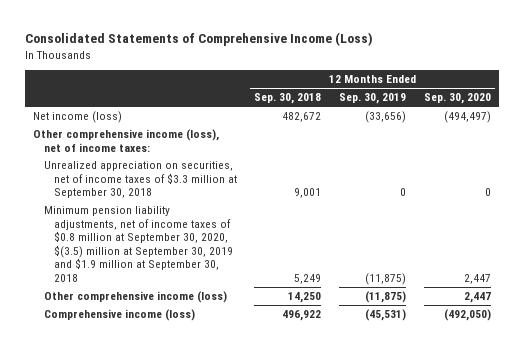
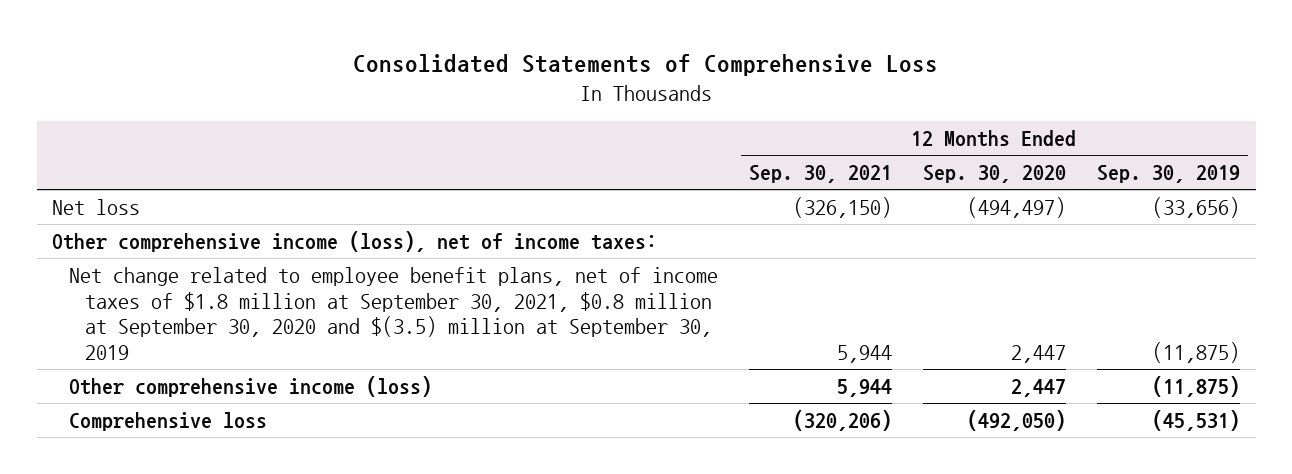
[24,31,373,46] Consolidated Statements of Comprehensive Income (Loss) -> [353,53,939,76] Consolidated Statements of Comprehensive Loss
[254,93,322,105] Sep. 30, 2018 -> none
none -> [748,165,892,184] Sep. 30, 2021
[33,111,123,124] Net income (loss) -> [52,198,141,215] Net loss
[43,161,237,199] Unrealized appreciation on securities, net of income taxes of $3.3 million at September 30, 2018 -> none
[43,206,233,282] Minimum pension liability adjustments, net of income taxes of $0.8 million at September 30, 2020, $(3.5) million at September 30, 2019 and $1.9 million at September 30, 2018 -> [68,266,718,361] Net change related to employee benefit plans, net of income taxes of $1.8 million at September 30, 2021, $0.8 million at September 30, 2020 and $(3.5) million at September 30, 2019
[43,309,195,322] Comprehensive income (loss) -> [68,411,267,431] Comprehensive loss

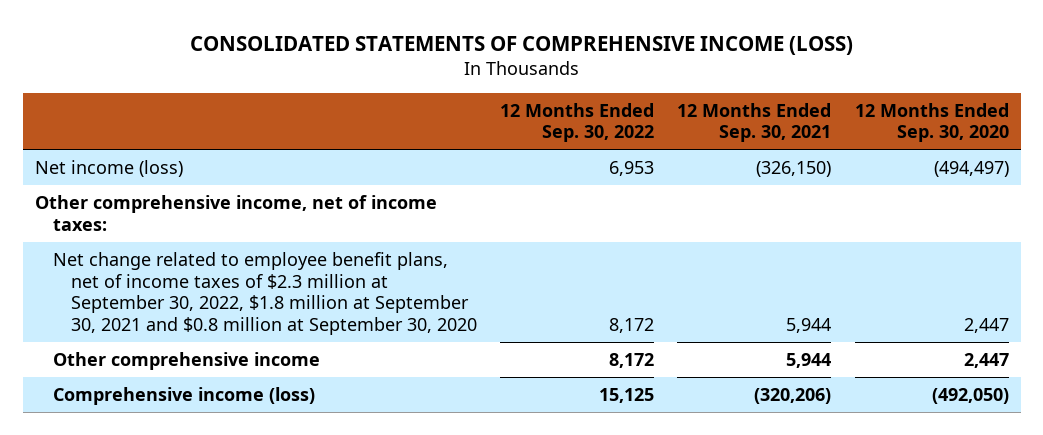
[353,53,939,76] Consolidated Statements of Comprehensive Loss -> [189,35,853,55] CONSOLIDATED STATEMENTS OF COMPREHENSIVE INCOME (LOSS)
[1097,165,1241,184] Sep. 30, 2019 -> none
none -> [499,102,654,143] 12 Months Ended Sep. 30, 2022
[52,198,141,215] Net loss -> [34,160,183,178] Net income (loss)
[52,230,658,252] Other comprehensive income (loss), net of income taxes: -> [34,195,437,231] Other comprehensive income, net of income taxes:
[68,266,718,361] Net change related to employee benefit plans, net of income taxes of $1.8 million at September 30, 2021, $0.8 million at September 30, 2020 and $(3.5) million at September 30, 2019 -> [52,252,477,335] Net change related to employee benefit plans, net of income taxes of $2.3 million at September 30, 2022, $1.8 million at September 30, 2021 and $0.8 million at September 30, 2020
[68,375,432,397] Other comprehensive income (loss) -> [52,352,320,371] Other comprehensive income
[68,411,267,431] Comprehensive loss -> [52,387,315,406] Comprehensive income (loss)

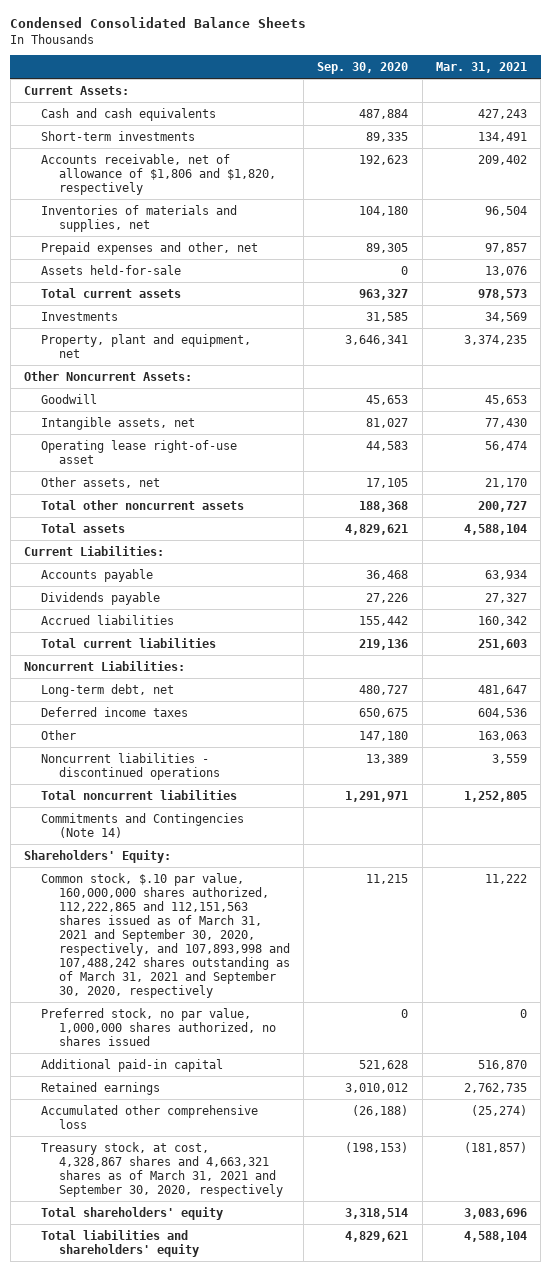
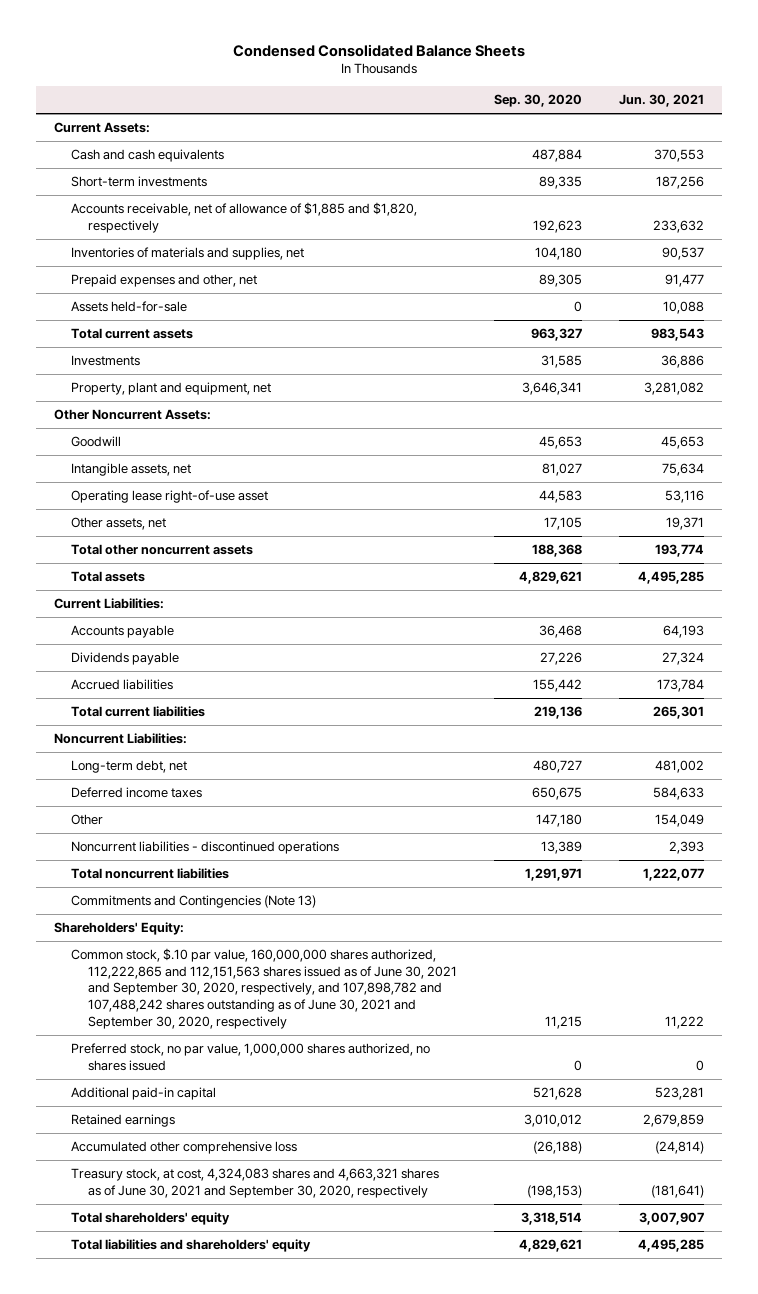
[435,61,527,73] Mar. 31, 2021 -> none
none -> [618,94,704,108] Jun. 30, 2021
[41,153,276,195] Accounts receivable, net of allowance of $1,806 and $1,820, respectively -> [71,202,418,233] Accounts receivable, net of allowance of $1,885 and $1,820, respectively
[41,812,245,838] Commitments and Contingencies (Note 14) -> [71,895,317,909] Commitments and Contingencies (Note 13)
[41,872,290,998] Common stock, $.10 par value, 160,000,000 shares authorized, 112,222,865 and 112,151,563 shares issued as of March 31, 2021 and September 30, 2020, respectively, and 107,893,998 and 107,488,242 shares outstanding as of March 31, 2021 and September 30, 2020, respectively -> [71,948,457,1029] Common stock, $.10 par value, 160,000,000 shares authorized, 112,222,865 and 112,151,563 shares issued as of June 30, 2021 and September 30, 2020, respectively, and 107,898,782 and 107,488,242 shares outstanding as of June 30, 2021 and September 30, 2020, respectively
[41,1141,283,1197] Treasury stock, at cost, 4,328,867 shares and 4,663,321 shares as of March 31, 2021 and September 30, 2020, respectively -> [71,1168,440,1198] Treasury stock, at cost, 4,324,083 shares and 4,663,321 shares as of June 30, 2021 and September 30, 2020, respectively

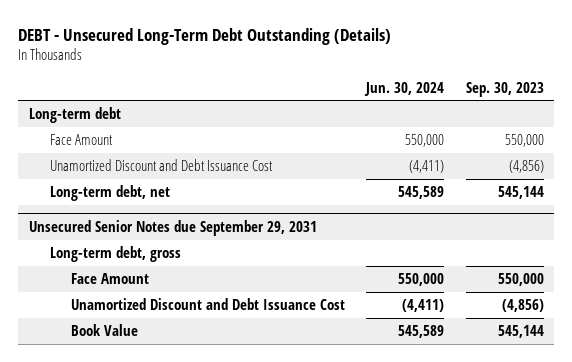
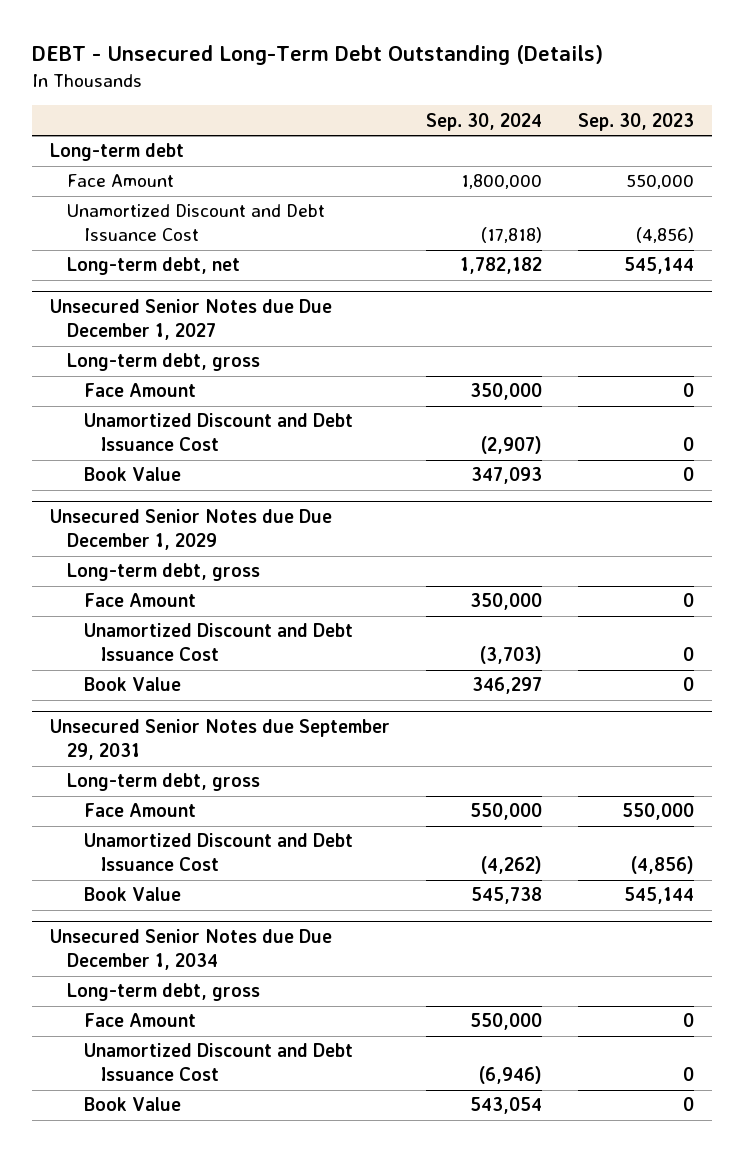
[364,81,445,96] Jun. 30, 2024 -> none
none -> [426,112,543,131] Sep. 30, 2024
none -> [49,299,332,341] Unsecured Senior Notes due Due December 1, 2027
none -> [66,353,260,372] Long-term debt, gross
none -> [83,383,196,398] Face Amount
none -> [83,413,353,452] Unamortized Discount and Debt Issuance Cost
none -> [83,467,181,482] Book Value
none -> [49,509,332,551] Unsecured Senior Notes due Due December 1, 2029
none -> [66,563,260,582] Long-term debt, gross
none -> [83,593,196,608] Face Amount
none -> [83,623,353,662] Unamortized Discount and Debt Issuance Cost
none -> [83,677,181,692] Book Value
none -> [49,929,332,971] Unsecured Senior Notes due Due December 1, 2034
none -> [66,983,260,1002] Long-term debt, gross
none -> [83,1013,196,1028] Face Amount
none -> [83,1043,353,1082] Unamortized Discount and Debt Issuance Cost
none -> [83,1097,181,1112] Book Value

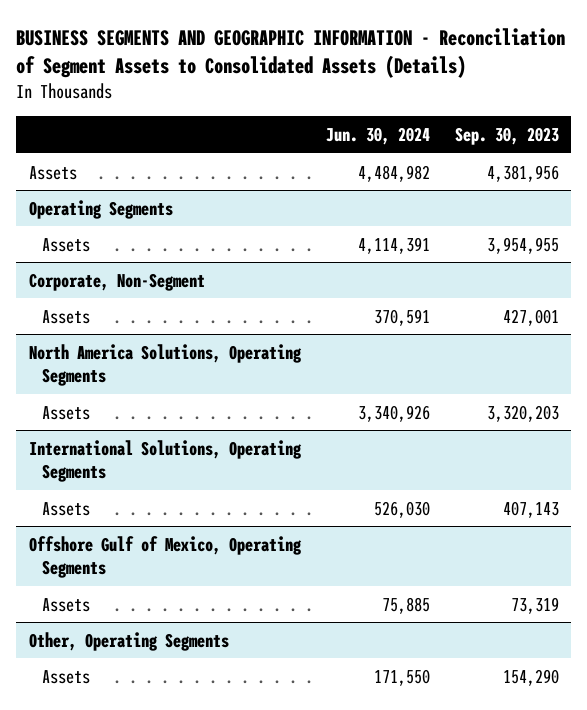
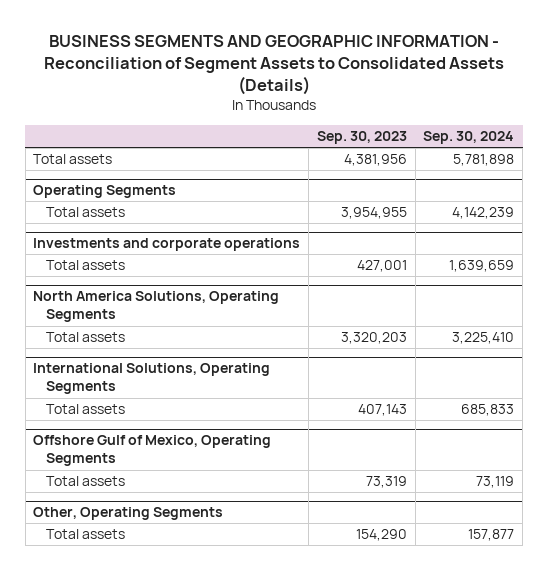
[325,126,430,145] Jun. 30, 2024 -> none
none -> [423,131,515,145] Sep. 30, 2024
[28,165,77,180] Assets -> [33,154,113,165] Total assets
[41,237,90,252] Assets -> [46,207,126,218] Total assets
[28,272,205,291] Corporate, Non-Segment -> [33,238,301,252] Investments and corporate operations
[41,309,90,324] Assets -> [46,260,126,271] Total assets
[41,405,90,420] Assets -> [46,332,126,343] Total assets
[41,501,90,516] Assets -> [46,404,126,415] Total assets
[41,597,90,612] Assets -> [46,476,126,487] Total assets
[41,669,90,684] Assets -> [46,529,126,540] Total assets

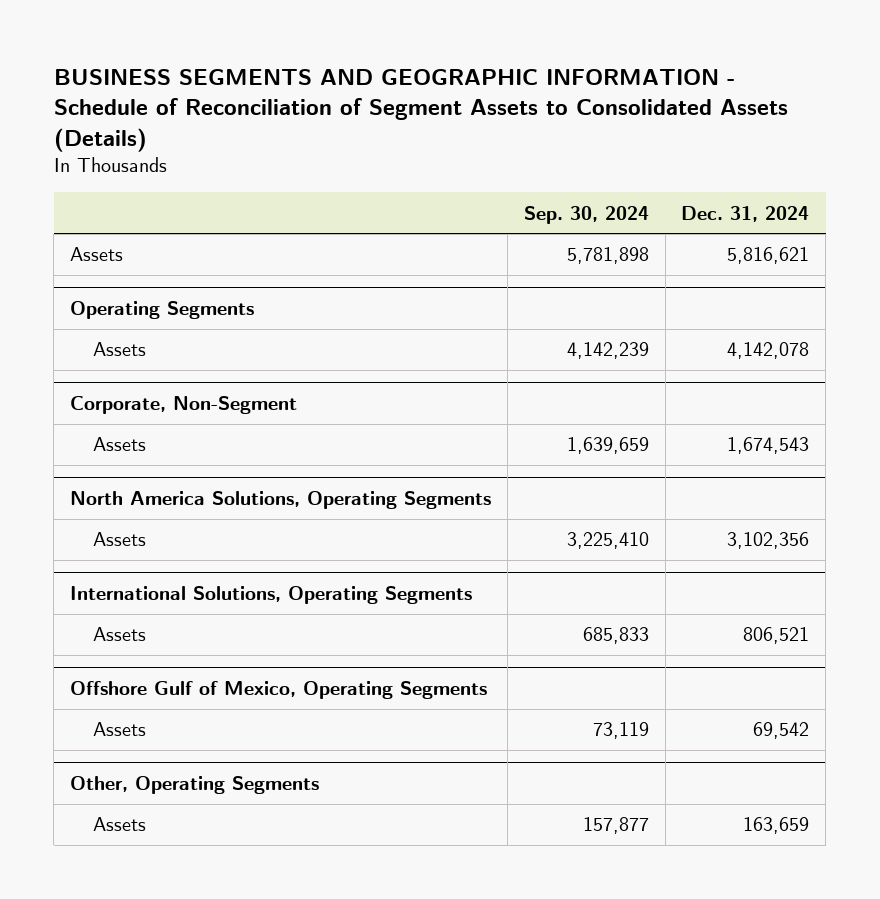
[43,35,504,96] BUSINESS SEGMENTS AND GEOGRAPHIC INFORMATION - Reconciliation of Segment Assets to Consolidated Assets (Details) -> [53,68,788,152] BUSINESS SEGMENTS AND GEOGRAPHIC INFORMATION - Schedule of Reconciliation of Segment Assets to Consolidated Assets (Details)
[316,131,407,145] Sep. 30, 2023 -> none
none -> [681,205,810,222] Dec. 31, 2024
[33,154,113,165] Total assets -> [70,247,124,262] Assets
[46,207,126,218] Total assets -> [93,342,147,357] Assets
[33,238,301,252] Investments and corporate operations -> [70,396,298,415] Corporate, Non-Segment
[46,260,126,271] Total assets -> [93,437,147,452] Assets
[46,332,126,343] Total assets -> [93,532,147,547] Assets
[46,404,126,415] Total assets -> [93,627,147,642] Assets
[46,476,126,487] Total assets -> [93,722,147,737] Assets
[46,529,126,540] Total assets -> [93,817,147,832] Assets

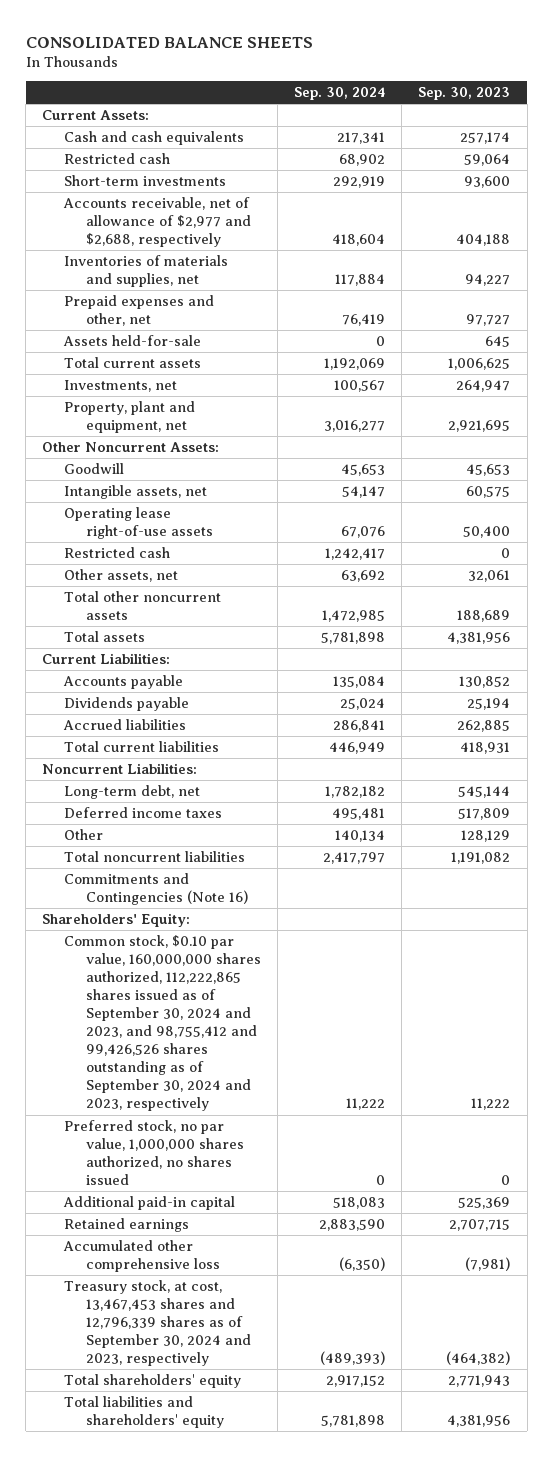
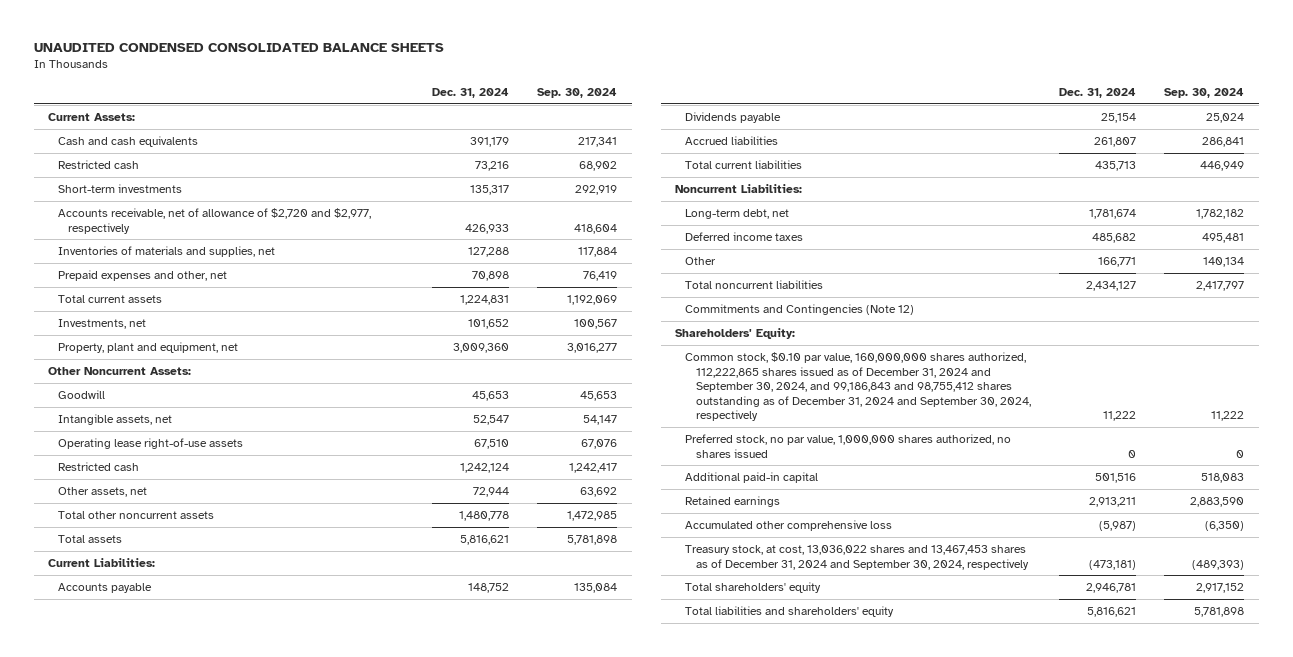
[25,36,313,48] CONSOLIDATED BALANCE SHEETS -> [33,43,444,53] UNAUDITED CONDENSED CONSOLIDATED BALANCE SHEETS
[418,87,511,101] Sep. 30, 2023 -> none
none -> [431,87,509,98] Dec. 31, 2024
[62,196,251,248] Accounts receivable, net of allowance of $2,977 and $2,688, respectively -> [58,207,372,234] Accounts receivable, net of allowance of $2,720 and $2,977, respectively
[62,334,201,346] Assets held-for-sale -> none
[63,872,248,906] Commitments and Contingencies (Note 16) -> [685,303,915,315] Commitments and Contingencies (Note 12)
[63,934,261,1112] Common stock, $0.10 par value, 160,000,000 shares authorized, 112,222,865 shares issued as of September 30, 2024 and 2023, and 98,755,412 and 99,426,526 shares outstanding as of September 30, 2024 and 2023, respectively -> [685,351,1031,422] Common stock, $0.10 par value, 160,000,000 shares authorized, 112,222,865 shares issued as of December 31, 2024 and September 30, 2024, and 99,186,843 and 98,755,412 shares outstanding as of December 31, 2024 and September 30, 2024, respectively
[63,1279,251,1367] Treasury stock, at cost, 13,467,453 shares and 12,796,339 shares as of September 30, 2024 and 2023, respectively -> [685,544,1029,570] Treasury stock, at cost, 13,036,022 shares and 13,467,453 shares as of December 31, 2024 and September 30, 2024, respectively

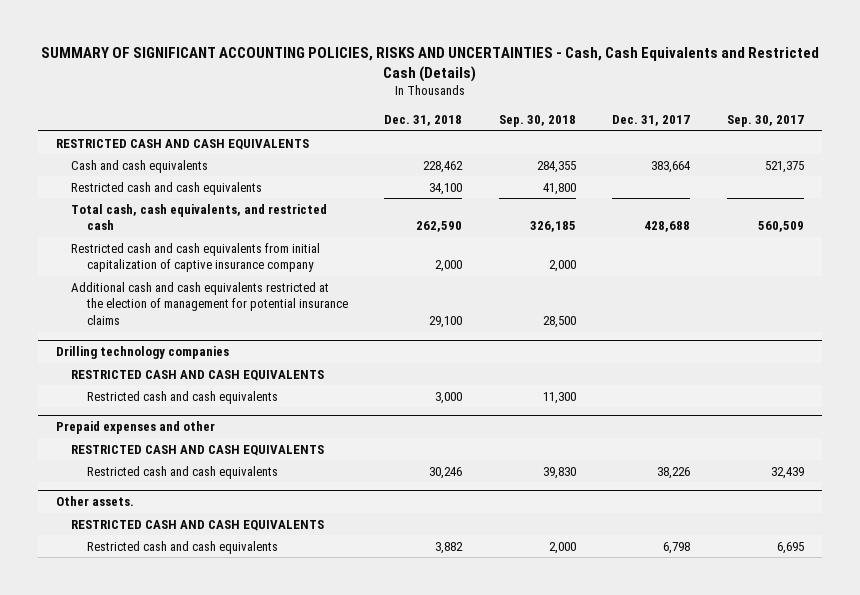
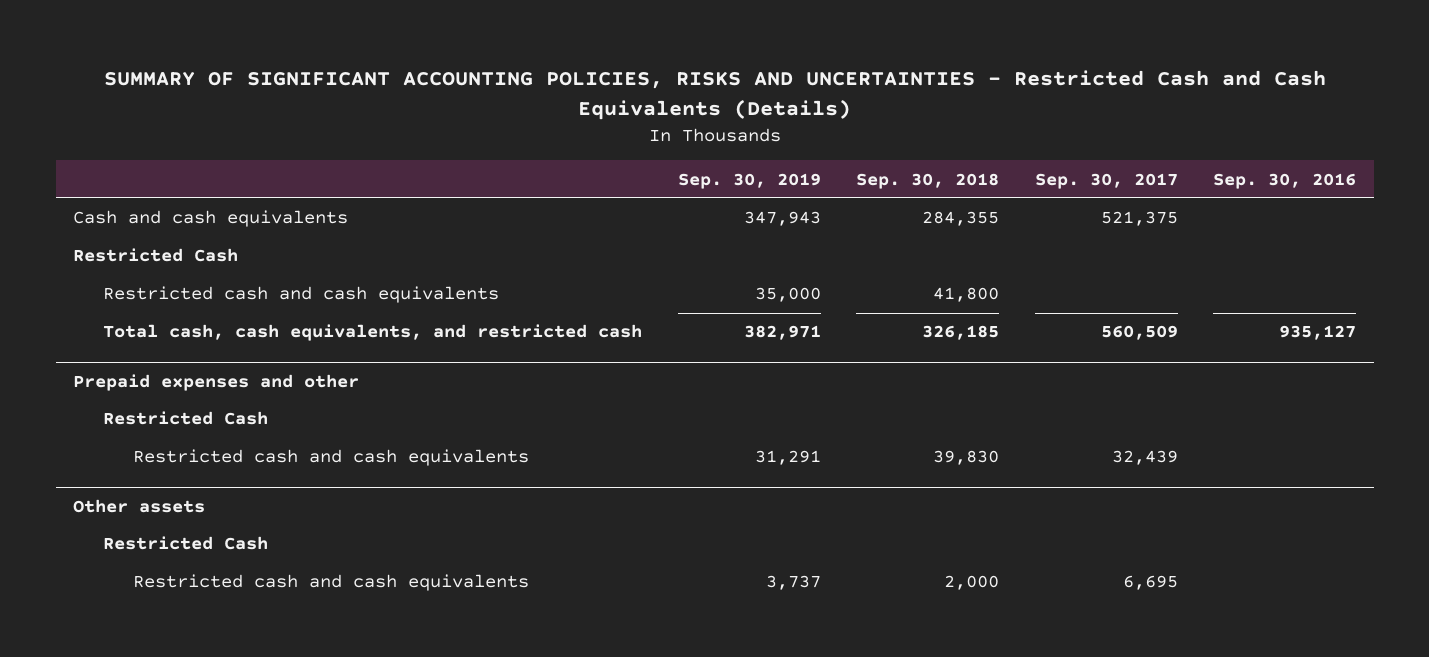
[41,46,820,82] SUMMARY OF SIGNIFICANT ACCOUNTING POLICIES, RISKS AND UNCERTAINTIES - Cash, Cash Equivalents and Restricted Cash (Details) -> [103,70,1326,121] SUMMARY OF SIGNIFICANT ACCOUNTING POLICIES, RISKS AND UNCERTAINTIES - Restricted Cash and Cash Equivalents (Details)
[384,115,463,127] Dec. 31, 2018 -> none
[612,115,691,127] Dec. 31, 2017 -> none
none -> [677,172,821,189] Sep. 30, 2019
none -> [1212,172,1356,189] Sep. 30, 2016
[56,138,310,150] RESTRICTED CASH AND CASH EQUIVALENTS -> none
none -> [73,248,239,263] Restricted Cash
[71,242,321,273] Restricted cash and cash equivalents from initial capitalization of captive insurance company -> none
[71,281,348,326] Additional cash and cash equivalents restricted at the election of management for potential insurance claims -> none
[56,346,230,360] Drilling technology companies -> none
[71,369,325,381] RESTRICTED CASH AND CASH EQUIVALENTS -> none
[86,390,278,404] Restricted cash and cash equivalents -> none
[71,444,325,456] RESTRICTED CASH AND CASH EQUIVALENTS -> [103,411,269,426] Restricted Cash
[56,496,135,507] Other assets. -> [73,498,206,513] Other assets
[71,519,325,531] RESTRICTED CASH AND CASH EQUIVALENTS -> [103,536,269,551] Restricted Cash

